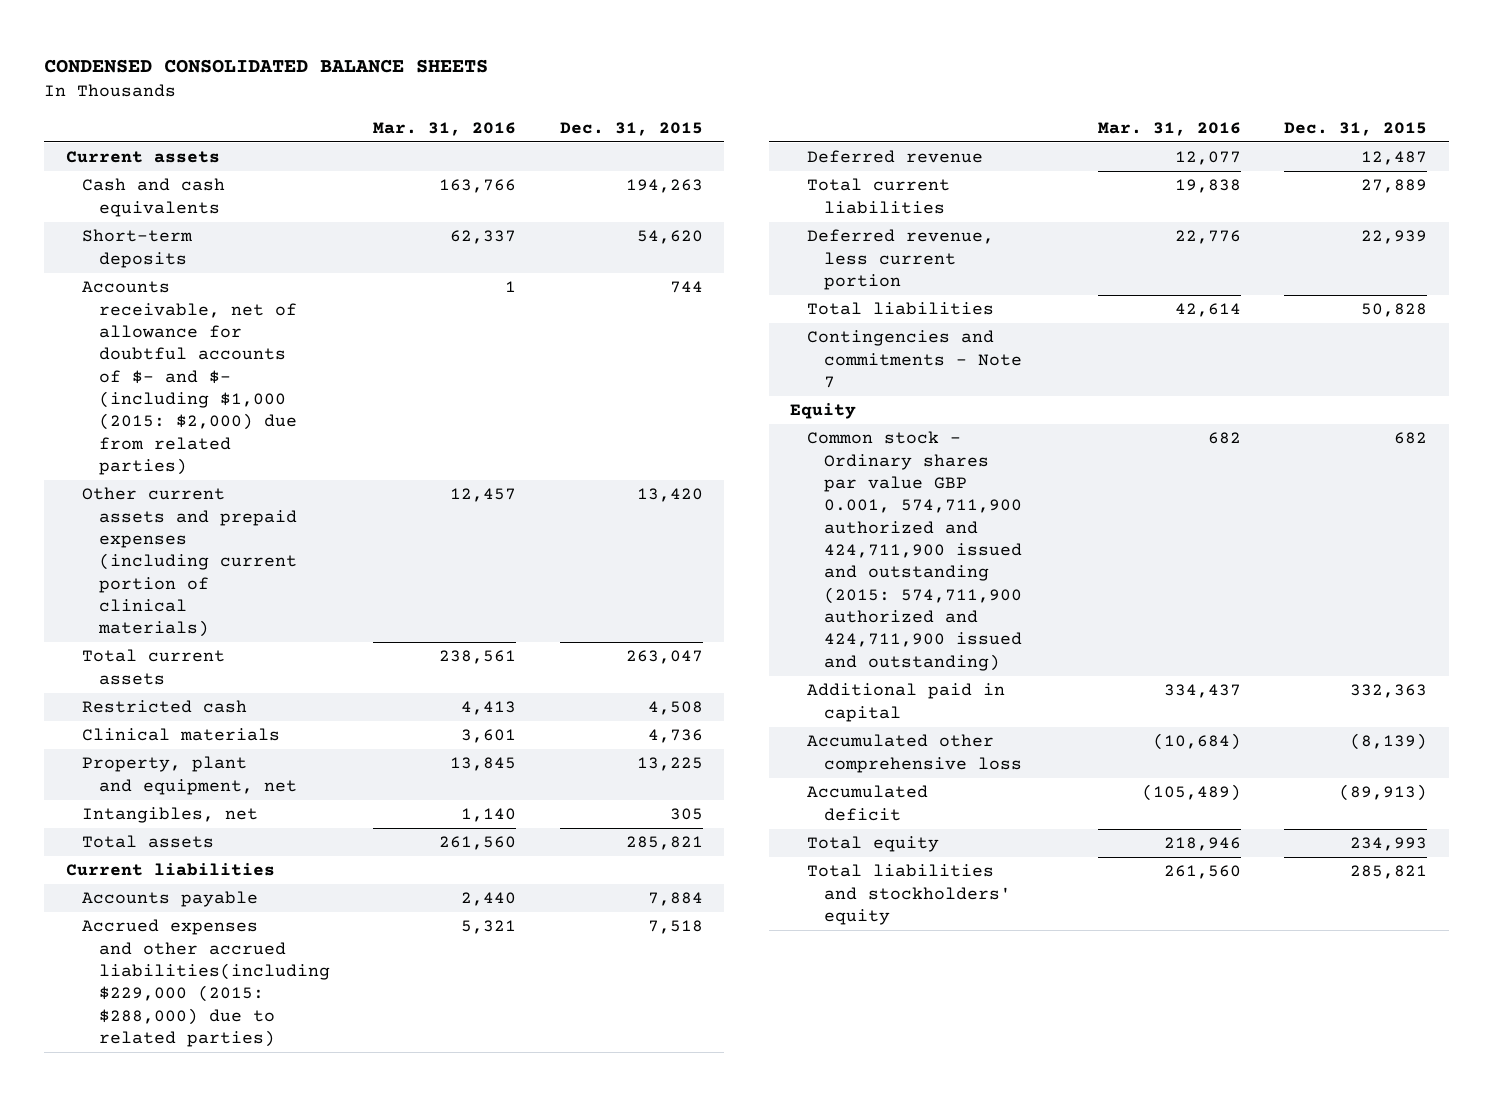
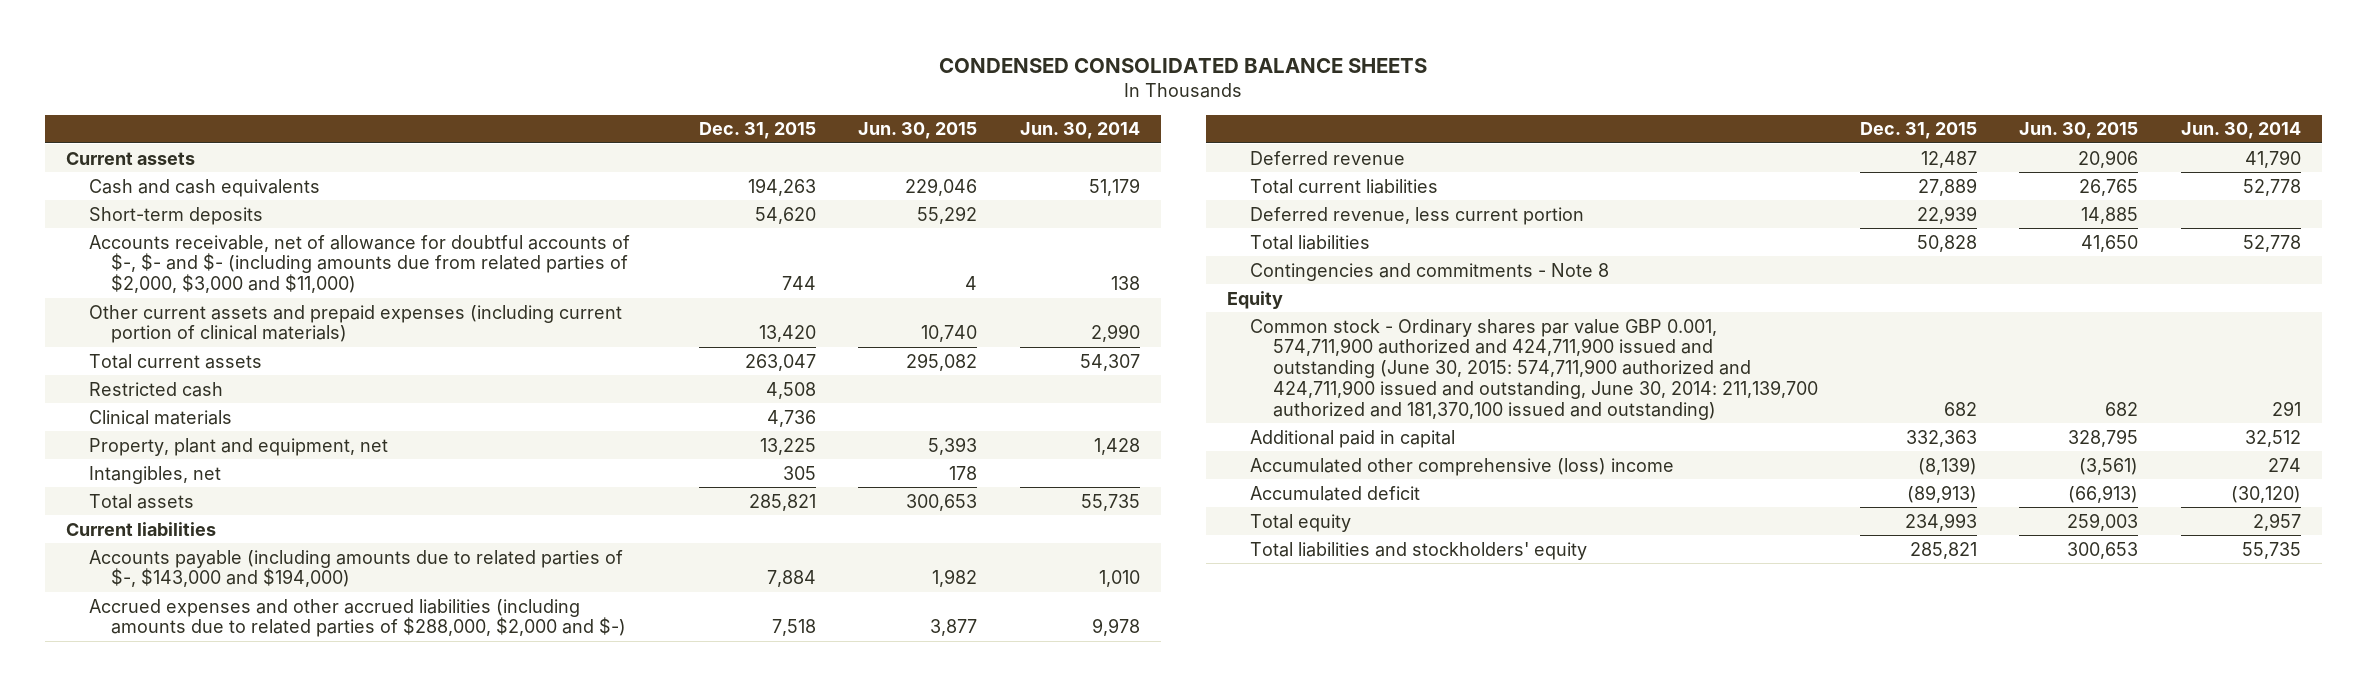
[373,121,517,136] Mar. 31, 2016 -> none
none -> [858,122,978,140] Jun. 30, 2015
none -> [1019,122,1140,140] Jun. 30, 2014
[82,281,298,475] Accounts receivable, net of allowance for doubtful accounts of $- and $- (including $1,000 (2015: $2,000) due from related parties) -> [88,234,630,294] Accounts receivable, net of allowance for doubtful accounts of $-, $- and $- (including amounts due from related parties of $2,000, $3,000 and $11,000)
[82,891,259,908] Accounts payable -> [88,549,623,588] Accounts payable (including amounts due to related parties of $-, $143,000 and $194,000)
[82,919,331,1047] Accrued expenses and other accrued liabilities(including $229,000 (2015: $288,000) due to related parties) -> [88,598,627,638] Accrued expenses and other accrued liabilities (including amounts due to related parties of $288,000, $2,000 and $-)
[807,330,1022,388] Contingencies and commitments - Note 7 -> [1249,262,1609,281] Contingencies and commitments - Note 8
[807,431,1022,671] Common stock - Ordinary shares par value GBP 0.001, 574,711,900 authorized and 424,711,900 issued and outstanding (2015: 574,711,900 authorized and 424,711,900 issued and outstanding) -> [1249,318,1818,420] Common stock - Ordinary shares par value GBP 0.001, 574,711,900 authorized and 424,711,900 issued and outstanding (June 30, 2015: 574,711,900 authorized and 424,711,900 issued and outstanding, June 30, 2014: 211,139,700 authorized and 181,370,100 issued and outstanding)
[807,734,1022,773] Accumulated other comprehensive loss -> [1249,457,1674,476] Accumulated other comprehensive (loss) income

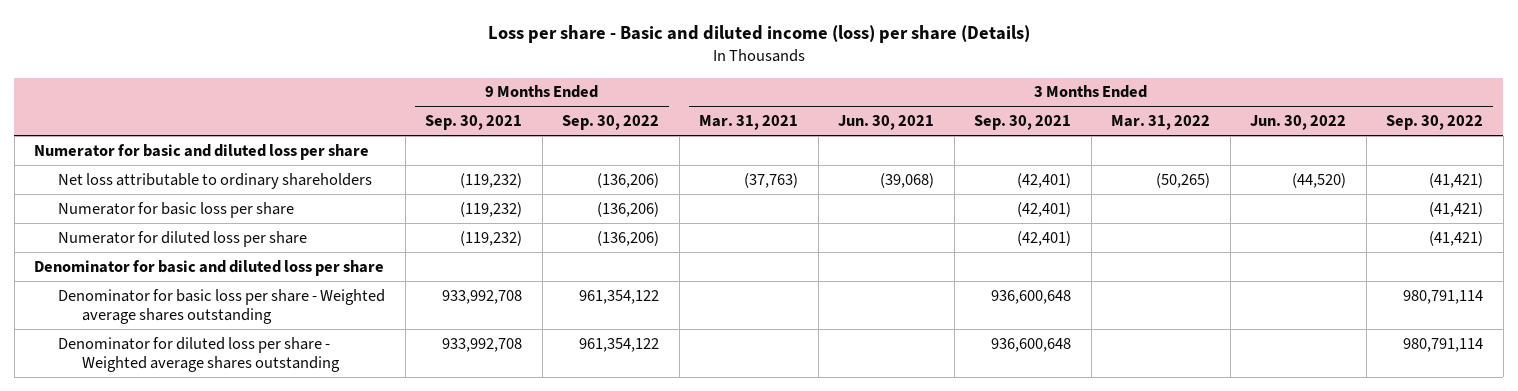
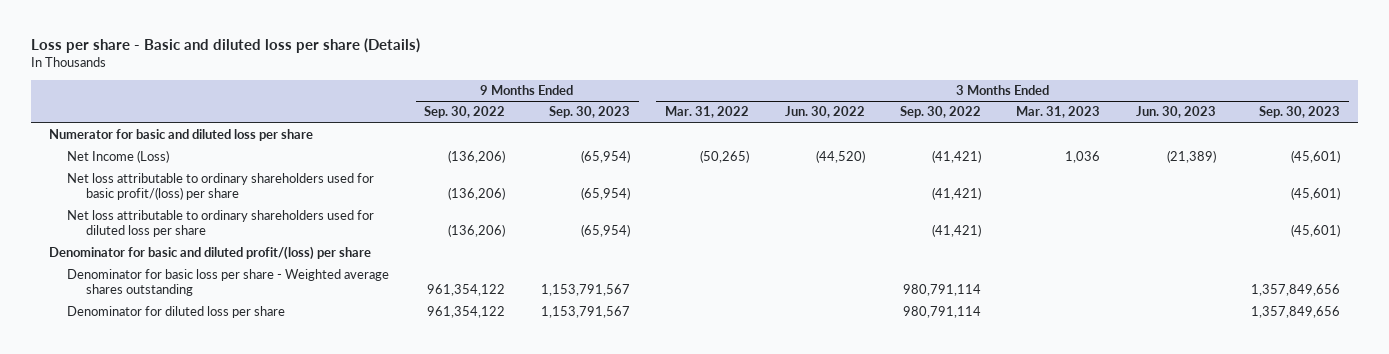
[487,25,1030,44] Loss per share - Basic and diluted income (loss) per share (Details) -> [30,38,420,54] Loss per share - Basic and diluted loss per share (Details)
[425,115,523,131] Sep. 30, 2021 -> none
[699,115,799,131] Mar. 31, 2021 -> none
[838,115,935,131] Jun. 30, 2021 -> none
[974,115,1072,131] Sep. 30, 2021 -> none
none -> [548,106,630,119] Sep. 30, 2023
none -> [1016,106,1101,119] Mar. 31, 2023
none -> [1135,106,1216,119] Jun. 30, 2023
none -> [1259,106,1341,119] Sep. 30, 2023
[58,172,373,189] Net loss attributable to ordinary shareholders -> [67,150,170,164] Net Income (Loss)
[58,201,295,218] Numerator for basic loss per share -> [67,173,375,201] Net loss attributable to ordinary shareholders used for basic profit/(loss) per share
[58,230,308,247] Numerator for diluted loss per share -> [67,210,375,238] Net loss attributable to ordinary shareholders used for diluted loss per share
[34,259,385,276] Denominator for basic and diluted loss per share -> [48,246,371,261] Denominator for basic and diluted profit/(loss) per share
[58,336,340,373] Denominator for diluted loss per share - Weighted average shares outstanding -> [67,306,286,319] Denominator for diluted loss per share

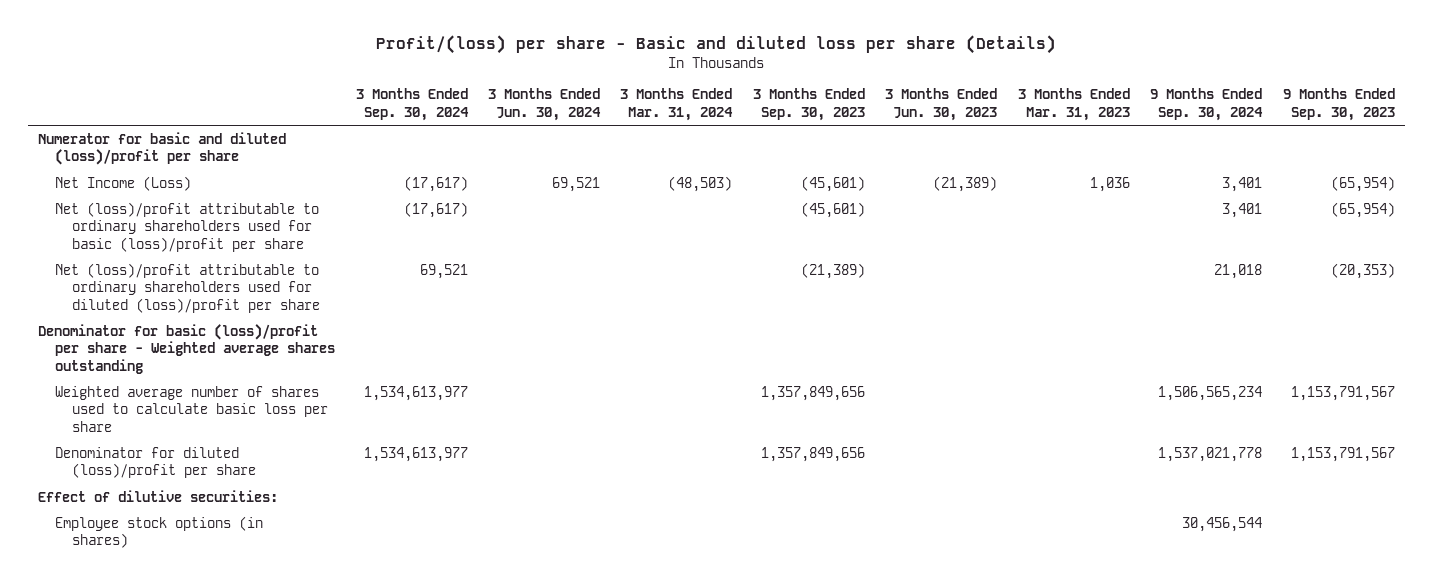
[30,38,420,54] Loss per share - Basic and diluted loss per share (Details) -> [376,35,1057,55] Profit/(loss) per share - Basic and diluted loss per share (Details)
[424,106,506,119] Sep. 30, 2022 -> none
[665,106,750,119] Mar. 31, 2022 -> none
[784,106,865,119] Jun. 30, 2022 -> none
[899,106,981,119] Sep. 30, 2022 -> none
none -> [355,88,469,121] 3 Months Ended Sep. 30, 2024
none -> [488,88,602,121] 3 Months Ended Jun. 30, 2024
none -> [620,88,734,121] 3 Months Ended Mar. 31, 2024
none -> [1150,88,1264,121] 9 Months Ended Sep. 30, 2024
[48,129,313,142] Numerator for basic and diluted loss per share -> [38,131,287,166] Numerator for basic and diluted (loss)/profit per share
[67,173,375,201] Net loss attributable to ordinary shareholders used for basic profit/(loss) per share -> [55,201,320,253] Net (loss)/profit attributable to ordinary shareholders used for basic (loss)/profit per share
[67,210,375,238] Net loss attributable to ordinary shareholders used for diluted loss per share -> [55,262,320,314] Net (loss)/profit attributable to ordinary shareholders used for diluted (loss)/profit per share
[580,224,630,238] (65,954) -> [1330,262,1395,279] (20,353)
[1291,224,1341,238] (45,601) -> [800,262,865,279] (21,389)
[48,246,371,261] Denominator for basic and diluted profit/(loss) per share -> [38,323,336,375] Denominator for basic (loss)/profit per share - Weighted average shares outstanding
[67,269,390,297] Denominator for basic loss per share - Weighted average shares outstanding -> [55,385,328,433] Weighted average number of shares used to calculate basic loss per share
[67,306,286,319] Denominator for diluted loss per share -> [55,446,256,479] Denominator for diluted (loss)/profit per share
none -> [38,489,279,502] Effect of dilutive securities:
none -> [55,515,264,549] Employee stock options (in shares)

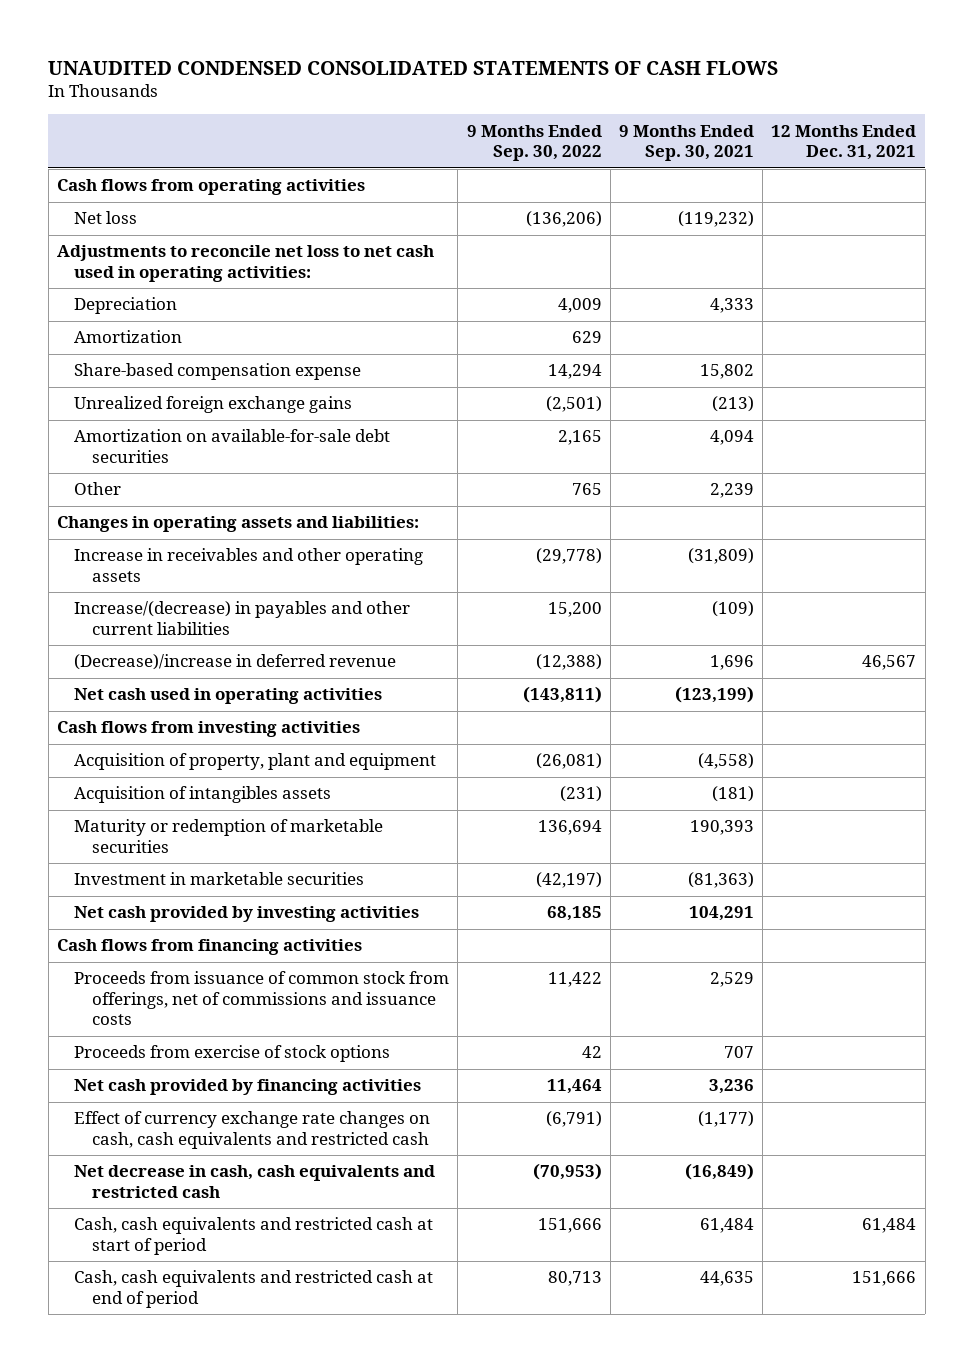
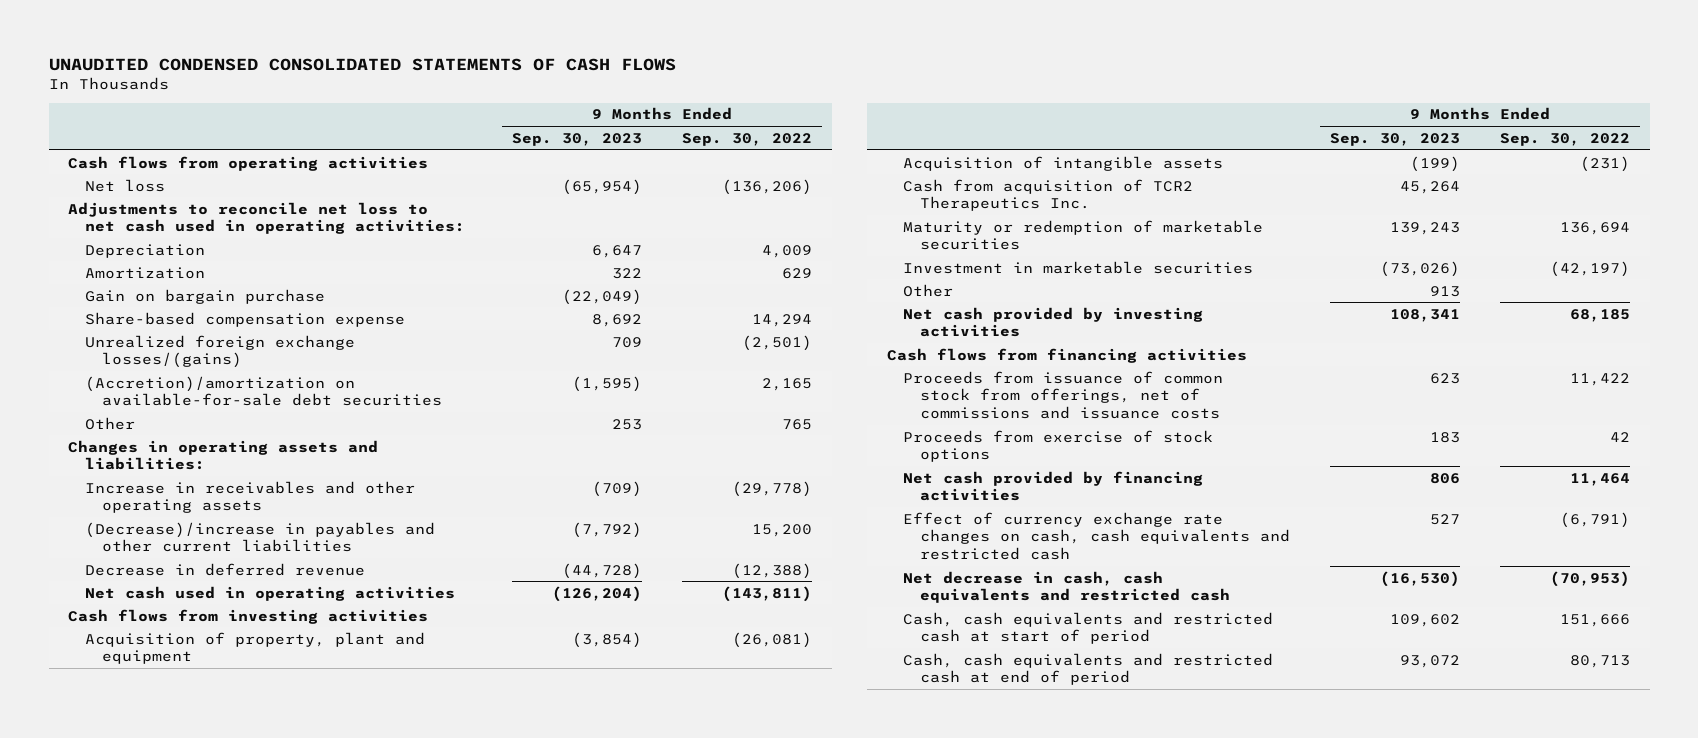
[619,124,755,162] 9 Months Ended Sep. 30, 2021 -> none
[771,124,917,161] 12 Months Ended Dec. 31, 2021 -> none
none -> [511,132,642,146] Sep. 30, 2023
none -> [85,288,326,304] Gain on bargain purchase
[74,396,353,414] Unrealized foreign exchange gains -> [85,334,356,369] Unrealized foreign exchange losses/(gains)
[74,429,391,463] Amortization on available-for-sale debt securities -> [85,375,443,407] (Accretion)/amortization on available-for-sale debt securities
[74,601,411,635] Increase/(decrease) in payables and other current liabilities -> [85,521,436,553] (Decrease)/increase in payables and other current liabilities
[74,654,397,671] (Decrease)/increase in deferred revenue -> [85,562,366,576] Decrease in deferred revenue
[74,786,332,804] Acquisition of intangibles assets -> [903,155,1224,171] Acquisition of intangible assets
none -> [903,178,1194,212] Cash from acquisition of TCR2 Therapeutics Inc.
none -> [903,283,954,297] Other

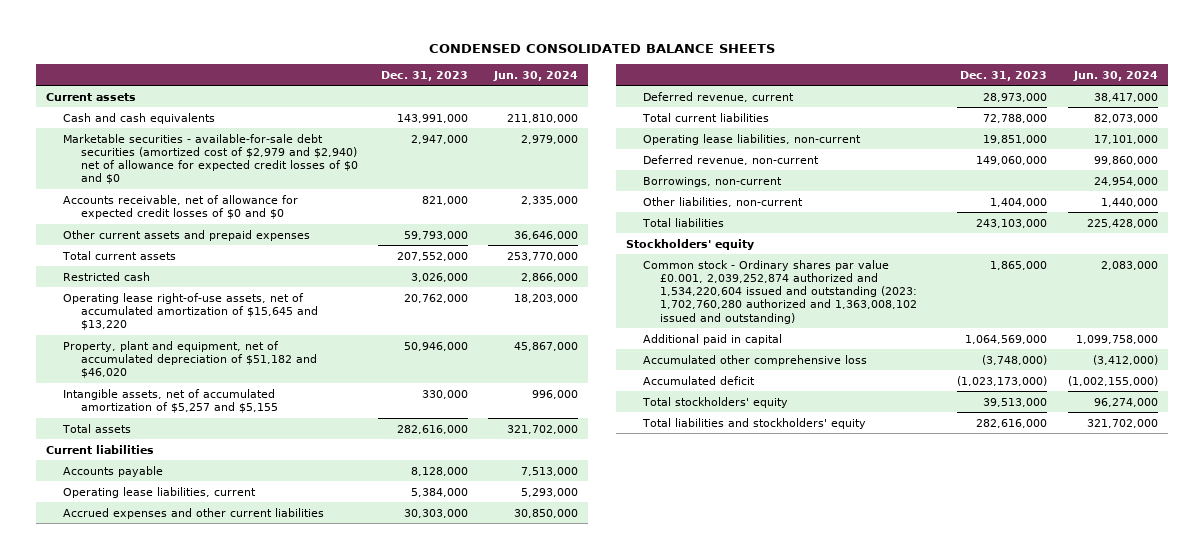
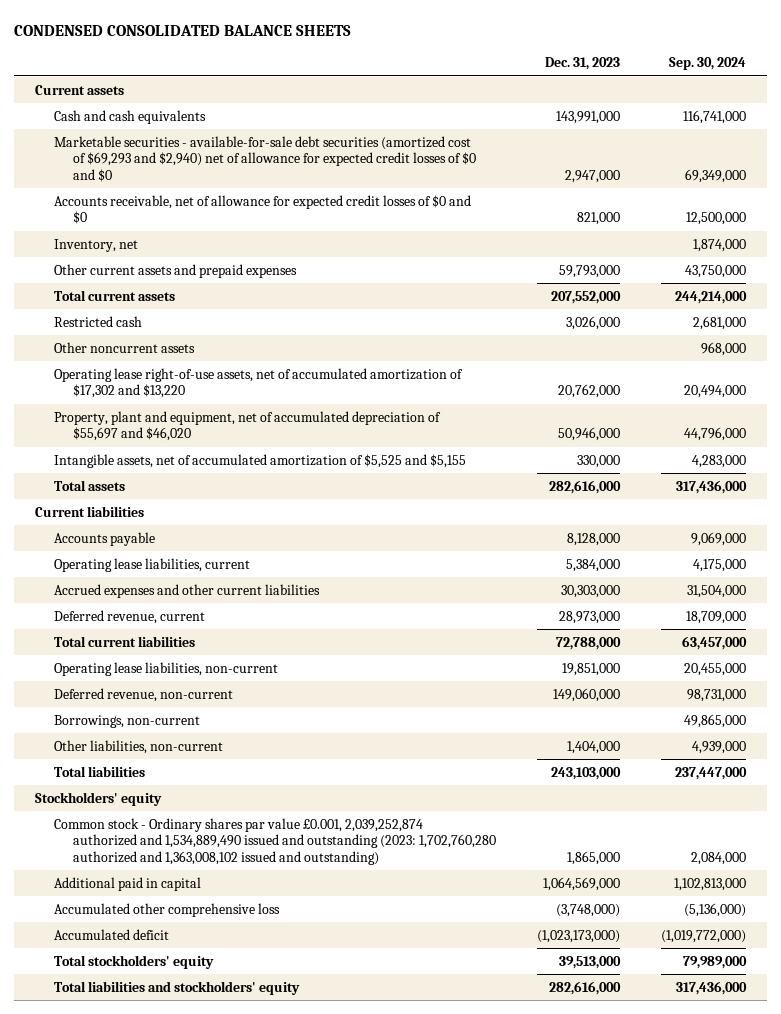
[492,70,578,81] Jun. 30, 2024 -> none
none -> [669,57,747,71] Sep. 30, 2024
[63,133,358,185] Marketable securities - available-for-sale debt securities (amortized cost of $2,979 and $2,940) net of allowance for expected credit losses of $0 and $0 -> [53,135,477,182] Marketable securities - available-for-sale debt securities (amortized cost of $69,293 and $2,940) net of allowance for expected credit losses of $0 and $0
none -> [53,238,138,252] Inventory, net
none -> [53,341,195,353] Other noncurrent assets
[63,292,318,331] Operating lease right-of-use assets, net of accumulated amortization of $15,645 and $13,220 -> [53,367,463,399] Operating lease right-of-use assets, net of accumulated amortization of $17,302 and $13,220
[63,340,317,379] Property, plant and equipment, net of accumulated depreciation of $51,182 and $46,020 -> [53,410,441,442] Property, plant and equipment, net of accumulated depreciation of $55,697 and $46,020
[63,388,278,413] Intangible assets, net of accumulated amortization of $5,257 and $5,155 -> [53,453,466,468] Intangible assets, net of accumulated amortization of $5,525 and $5,155
[643,259,918,324] Common stock - Ordinary shares par value £0.001, 2,039,252,874 authorized and 1,534,220,604 issued and outstanding (2023: 1,702,760,280 authorized and 1,363,008,102 issued and outstanding) -> [53,817,497,865] Common stock - Ordinary shares par value £0.001, 2,039,252,874 authorized and 1,534,889,490 issued and outstanding (2023: 1,702,760,280 authorized and 1,363,008,102 issued and outstanding)

